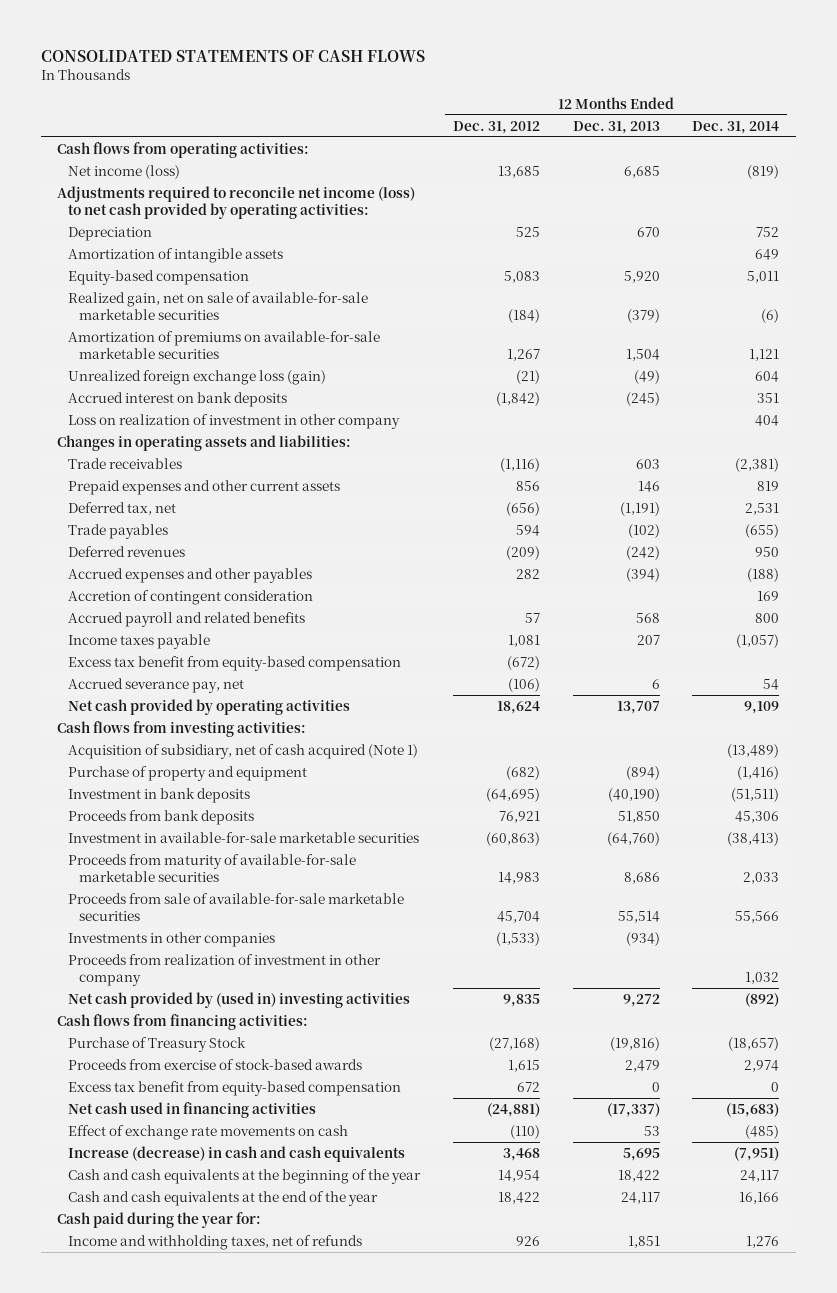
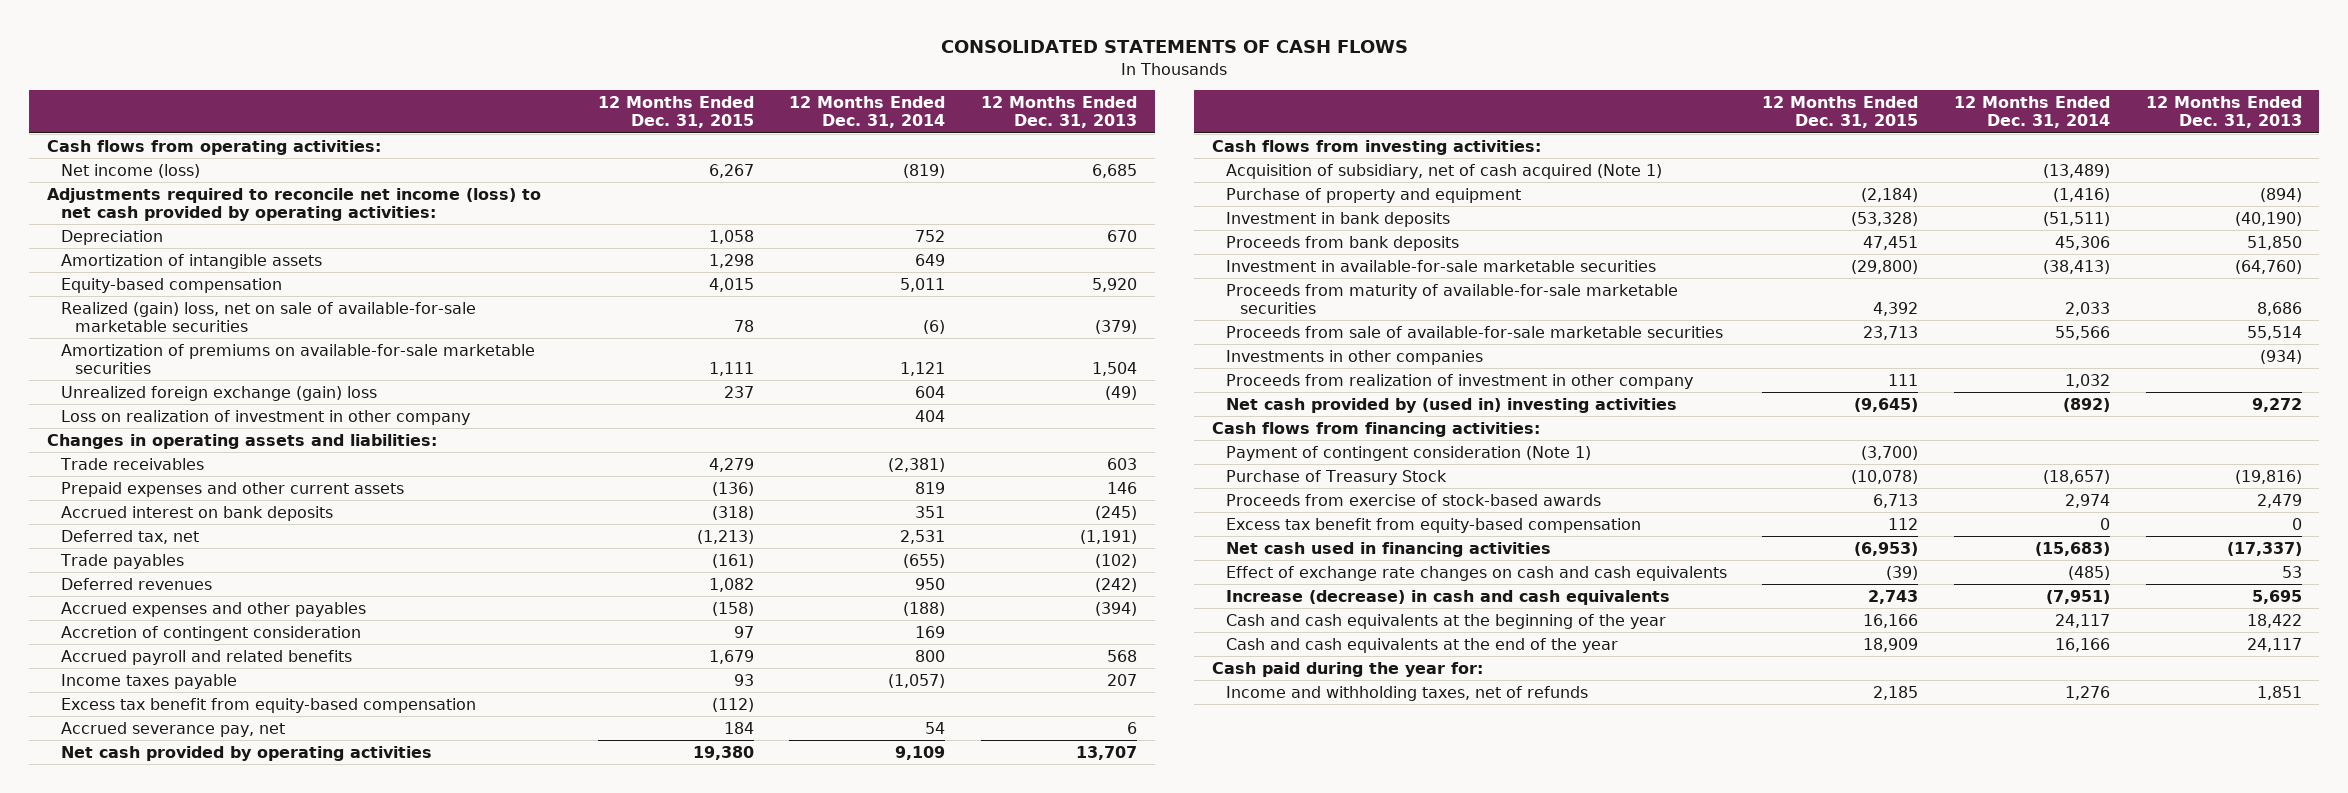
[453,120,541,134] Dec. 31, 2012 -> none
none -> [597,96,754,129] 12 Months Ended Dec. 31, 2015
[68,291,369,320] Realized gain, net on sale of available-for-sale marketable securities -> [60,301,476,332] Realized (gain) loss, net on sale of available-for-sale marketable securities
[68,369,327,385] Unrealized foreign exchange loss (gain) -> [60,385,377,401] Unrealized foreign exchange (gain) loss
[68,391,288,407] Accrued interest on bank deposits -> [60,505,333,521] Accrued interest on bank deposits
none -> [1225,445,1591,461] Payment of contingent consideration (Note 1)
[68,1124,349,1140] Effect of exchange rate movements on cash -> [1225,565,1727,581] Effect of exchange rate changes on cash and cash equivalents

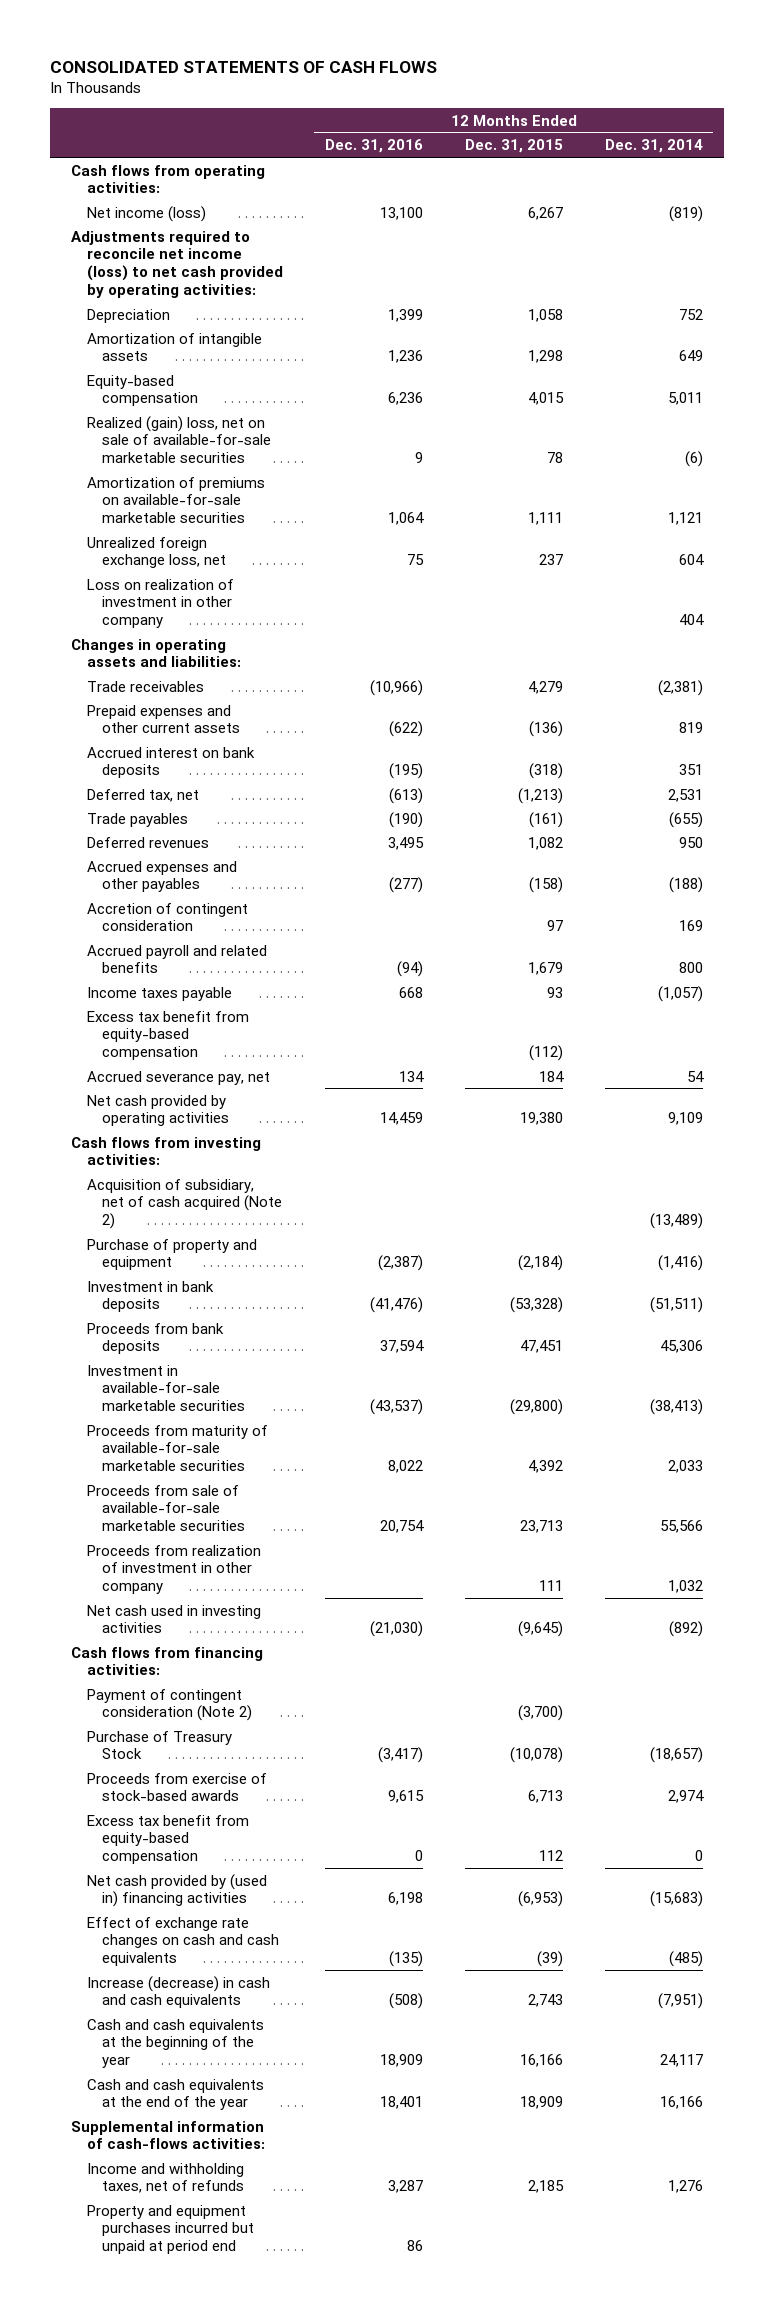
[980,96,1137,129] 12 Months Ended Dec. 31, 2013 -> none
none -> [324,139,423,154] Dec. 31, 2016
[60,385,377,401] Unrealized foreign exchange (gain) loss -> [86,536,227,569] Unrealized foreign exchange loss, net
[1225,163,1662,179] Acquisition of subsidiary, net of cash acquired (Note 1) -> [86,1178,283,1230] Acquisition of subsidiary, net of cash acquired (Note 2)
[1225,349,1483,365] Investments in other companies -> none
[1225,397,1677,413] Net cash provided by (used in) investing activities -> [86,1604,261,1634] Net cash used in investing activities
[1225,445,1591,461] Payment of contingent consideration (Note 1) -> [86,1688,253,1722] Payment of contingent consideration (Note 2)
[1225,541,1551,557] Net cash used in financing activities -> [86,1873,267,1908] Net cash provided by (used in) financing activities
[1211,661,1483,677] Cash paid during the year for: -> none
none -> [70,2120,265,2150] Supplemental information of cash-flows activities:
none -> [86,2204,255,2255] Property and equipment purchases incurred but unpaid at period end

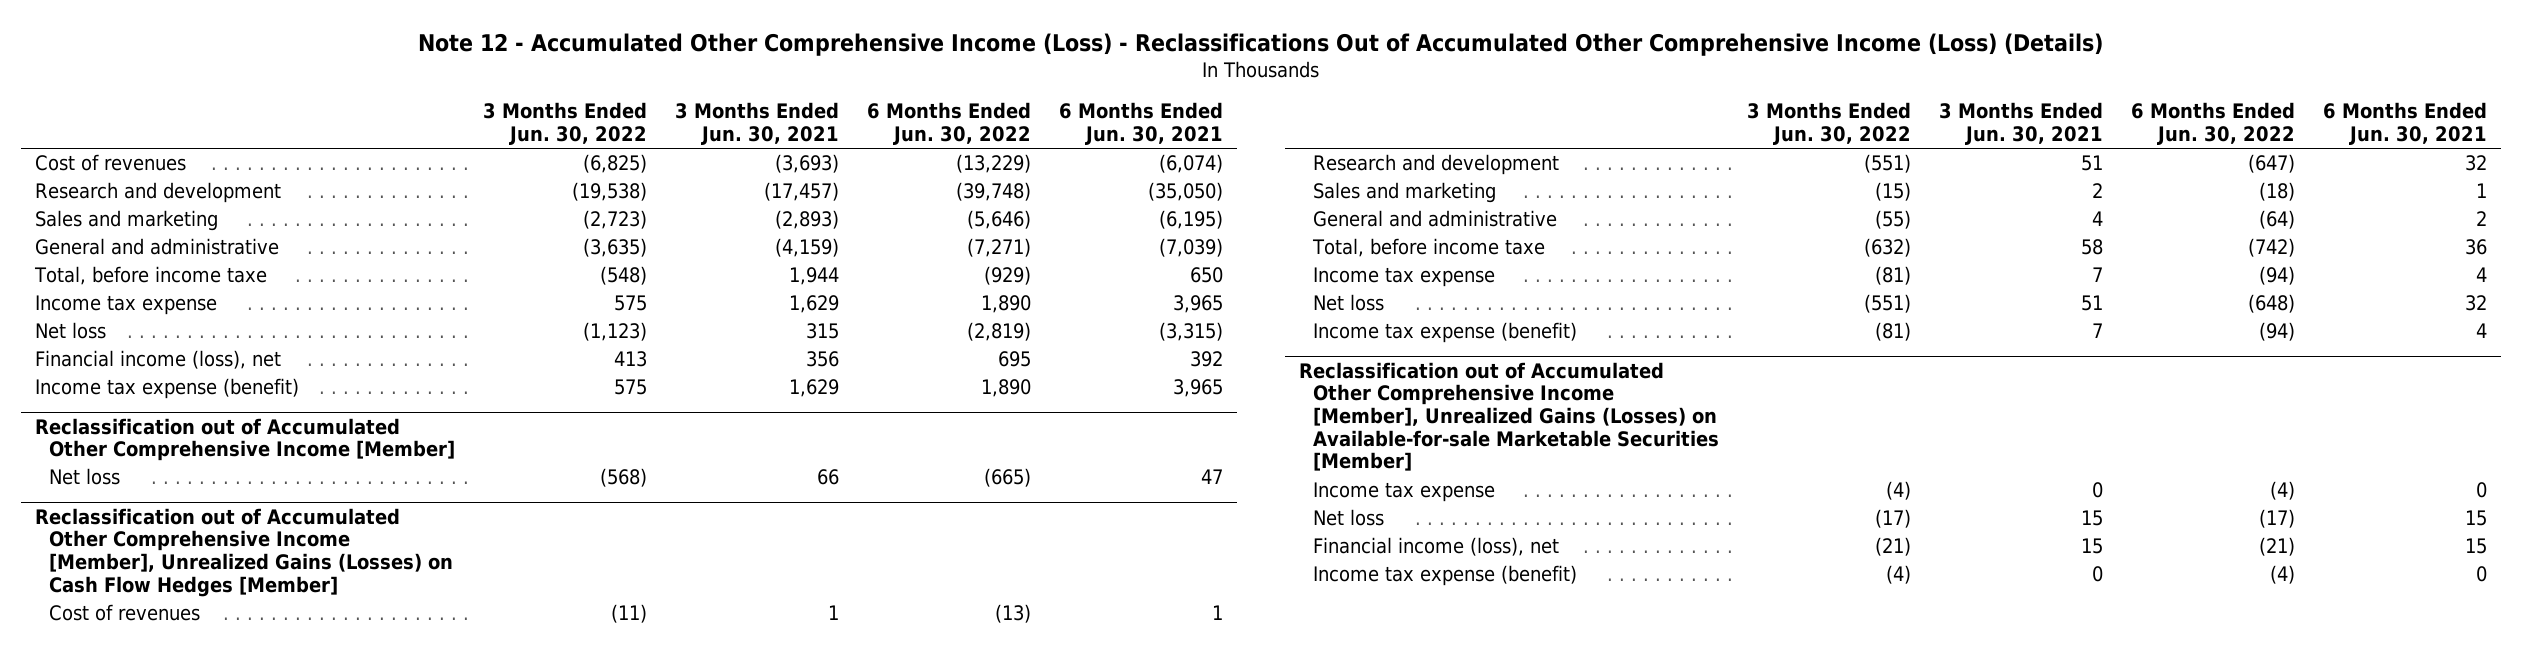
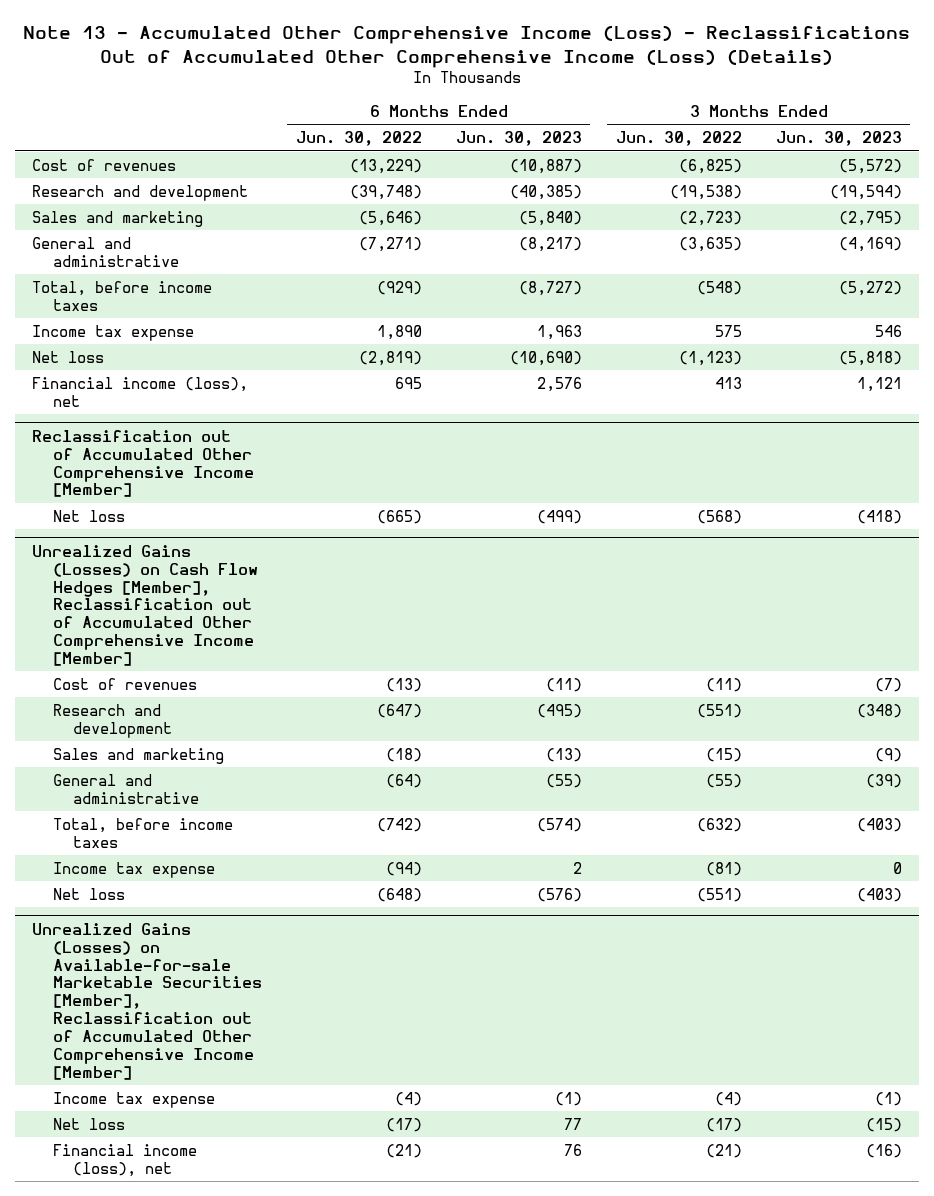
[417,33,2103,57] Note 12 - Accumulated Other Comprehensive Income (Loss) - Reclassifications Out of Accumulated Other Comprehensive Income (Loss) (Details) -> [23,24,911,68] Note 13 - Accumulated Other Comprehensive Income (Loss) - Reclassifications Out of Accumulated Other Comprehensive Income (Loss) (Details)
[674,102,839,145] 3 Months Ended Jun. 30, 2021 -> none
[1058,102,1223,145] 6 Months Ended Jun. 30, 2021 -> none
none -> [455,131,582,147] Jun. 30, 2023
none -> [775,131,902,147] Jun. 30, 2023
[33,266,267,286] Total, before income taxe -> [32,280,213,311] Total, before income taxes
[34,378,299,400] Income tax expense (benefit) -> none
[34,507,454,597] Reclassification out of Accumulated Other Comprehensive Income [Member], Unrealized Gains (Losses) on Cash Flow Hedges [Member] -> [32,544,258,667] Unrealized Gains (Losses) on Cash Flow Hedges [Member], Reclassification out of Accumulated Other Comprehensive Income [Member]
[1312,238,1546,258] Total, before income taxe -> [52,817,233,848] Total, before income taxes
[1313,322,1578,344] Income tax expense (benefit) -> none
[1299,361,1720,472] Reclassification out of Accumulated Other Comprehensive Income [Member], Unrealized Gains (Losses) on Available-for-sale Marketable Securities [Member] -> [32,922,262,1080] Unrealized Gains (Losses) on Available-for-sale Marketable Securities [Member], Reclassification out of Accumulated Other Comprehensive Income [Member]
[1313,565,1578,587] Income tax expense (benefit) -> none

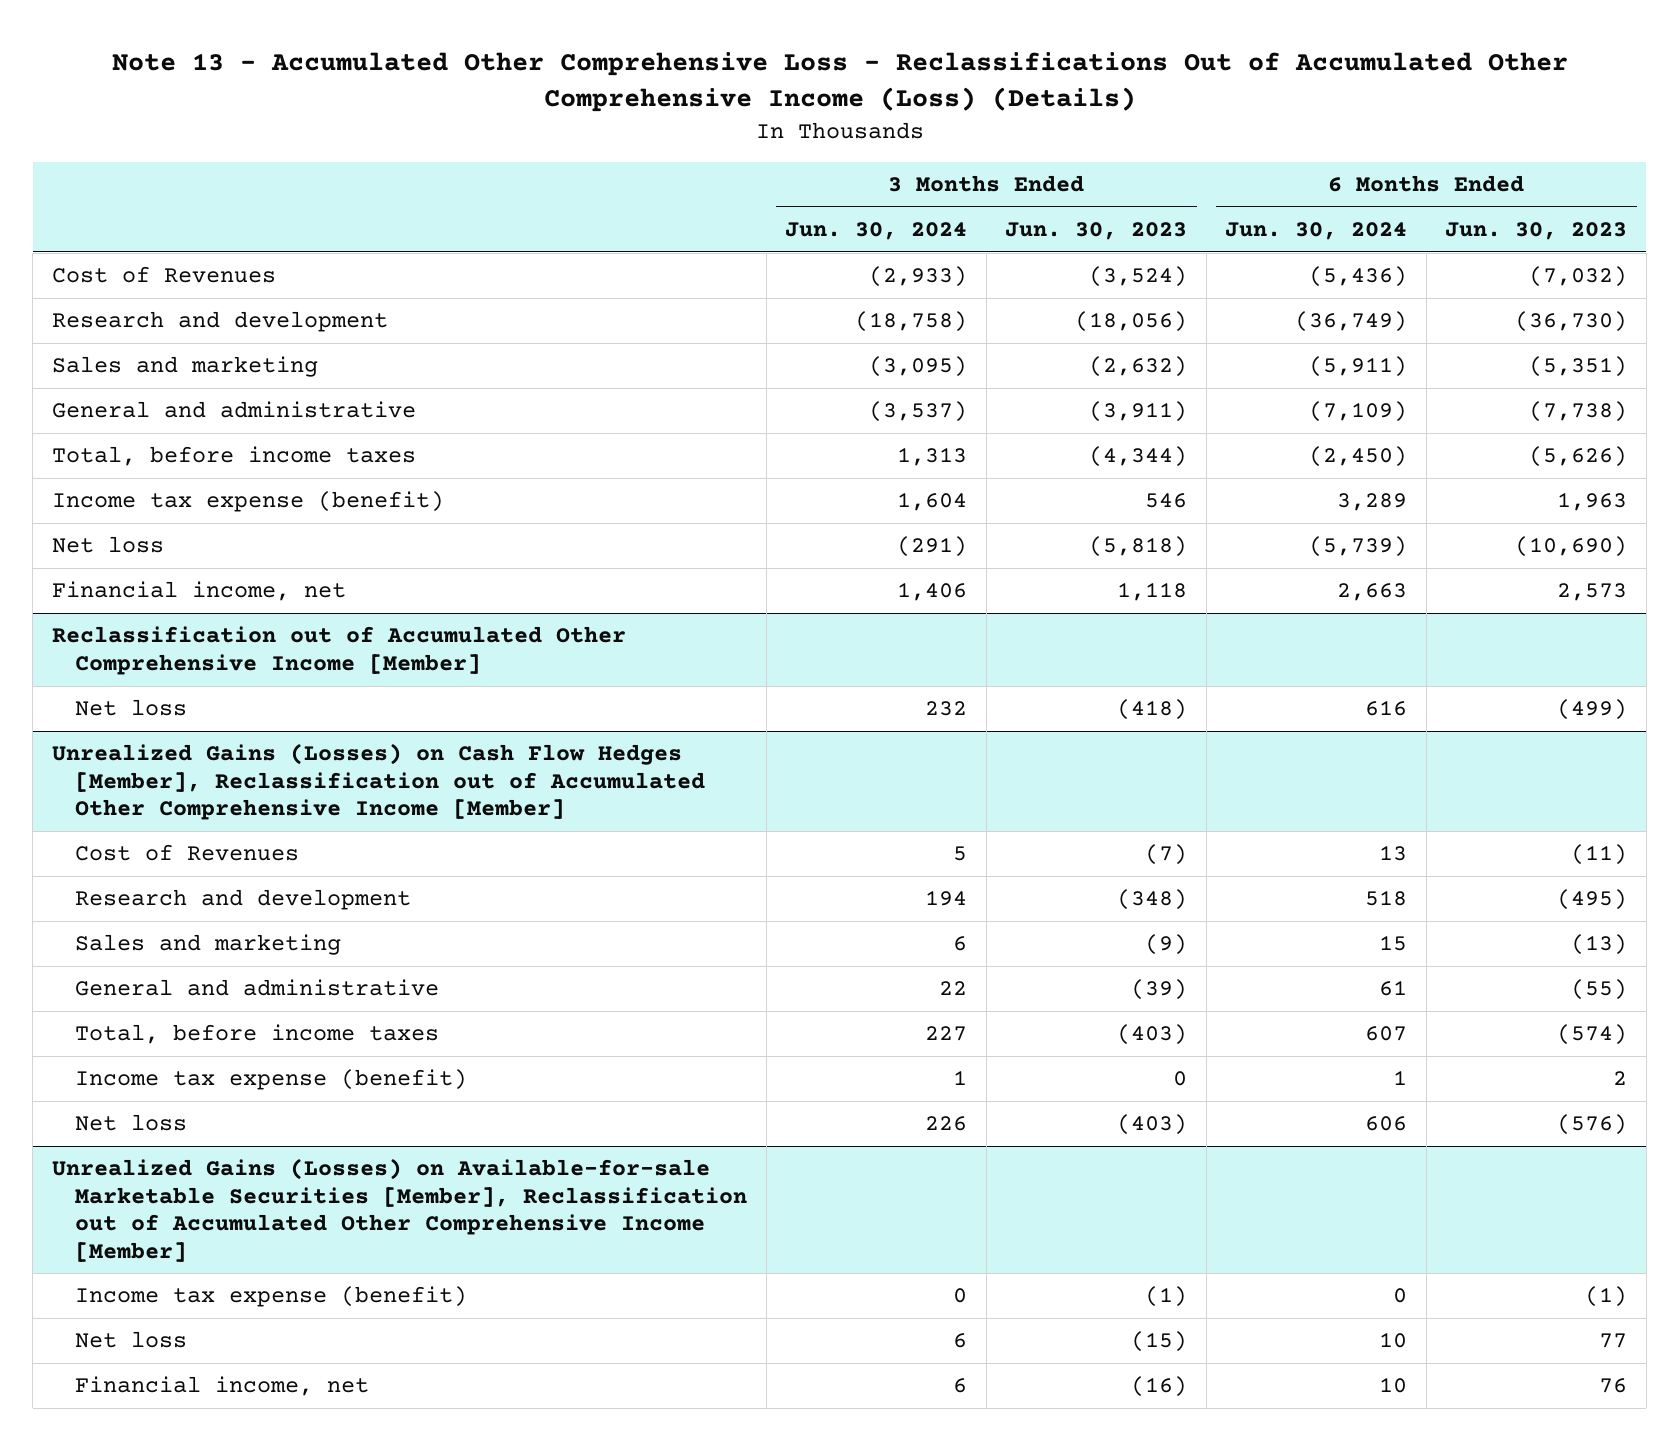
[23,24,911,68] Note 13 - Accumulated Other Comprehensive Income (Loss) - Reclassifications Out of Accumulated Other Comprehensive Income (Loss) (Details) -> [111,51,1568,113] Note 13 - Accumulated Other Comprehensive Loss - Reclassifications Out of Accumulated Other Comprehensive Income (Loss) (Details)
[295,131,422,147] Jun. 30, 2022 -> none
[615,131,742,147] Jun. 30, 2022 -> none
none -> [785,222,968,241] Jun. 30, 2024
none -> [1225,222,1408,241] Jun. 30, 2024
[32,158,177,171] Cost of revenues -> [51,266,276,284] Cost of Revenues
[509,158,582,174] (10,887) -> [1529,266,1628,288] (7,032)
[838,158,902,174] (5,572) -> [1089,266,1188,288] (3,524)
[509,184,582,200] (40,385) -> [1515,311,1628,333] (36,730)
[829,184,902,200] (19,594) -> [1075,311,1188,333] (18,056)
[518,210,582,226] (5,840) -> [1529,356,1628,378] (5,351)
[838,210,902,226] (2,795) -> [1089,356,1188,378] (2,632)
[518,236,582,252] (8,217) -> [1529,401,1628,423] (7,738)
[838,236,902,252] (4,169) -> [1089,401,1188,423] (3,911)
[518,280,582,296] (8,727) -> [1529,446,1628,468] (5,626)
[838,280,902,296] (5,272) -> [1089,446,1188,468] (4,344)
[32,324,195,341] Income tax expense -> [51,491,444,513] Income tax expense (benefit)
[32,376,249,407] Financial income (loss), net -> [51,581,346,602] Financial income, net
[536,376,582,392] 2,576 -> [1557,583,1628,602] 2,573
[856,376,902,392] 1,121 -> [1117,582,1188,602] 1,118
[52,677,197,690] Cost of revenues -> [75,844,300,862] Cost of Revenues
[52,861,215,878] Income tax expense -> [75,1069,468,1091] Income tax expense (benefit)
[52,1091,215,1108] Income tax expense -> [75,1286,468,1308] Income tax expense (benefit)
[52,1143,197,1177] Financial income (loss), net -> [75,1376,370,1397] Financial income, net

